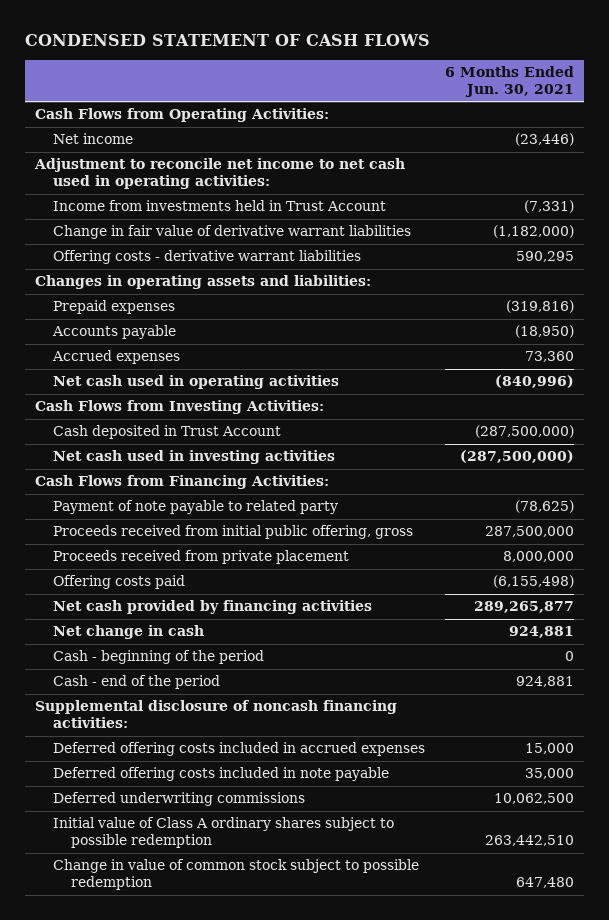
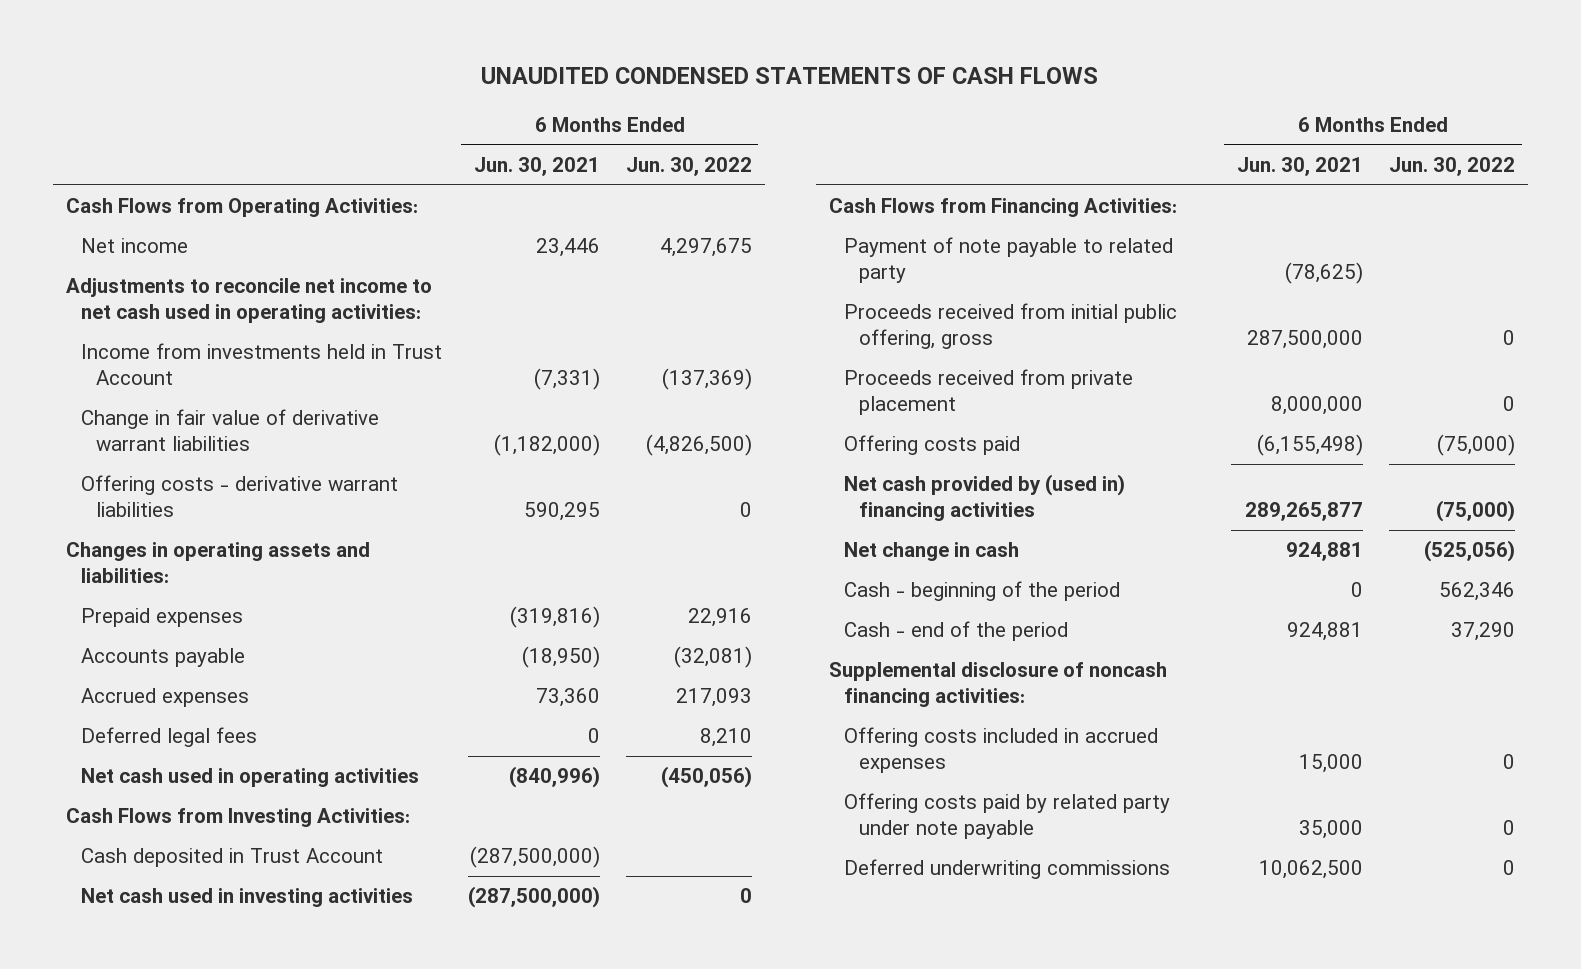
[25,34,431,47] CONDENSED STATEMENT OF CASH FLOWS -> [481,67,1099,85] UNAUDITED CONDENSED STATEMENTS OF CASH FLOWS
none -> [625,157,752,177] Jun. 30, 2022
[515,133,575,147] (23,446) -> [535,238,600,258] 23,446
[34,158,406,189] Adjustment to reconcile net income to net cash used in operating activities: -> [65,278,432,324] Adjustments to reconcile net income to net cash used in operating activities:
none -> [80,727,257,748] Deferred legal fees
[53,600,373,615] Net cash provided by financing activities -> [843,474,1125,522] Net cash provided by (used in) financing activities
[53,767,390,782] Deferred offering costs included in note payable -> none
[53,742,426,757] Deferred offering costs included in accrued expenses -> [843,727,1158,774] Offering costs included in accrued expenses
none -> [843,793,1170,840] Offering costs paid by related party under note payable
[53,817,395,848] Initial value of Class A ordinary shares subject to possible redemption -> none
[53,859,420,890] Change in value of common stock subject to possible redemption -> none

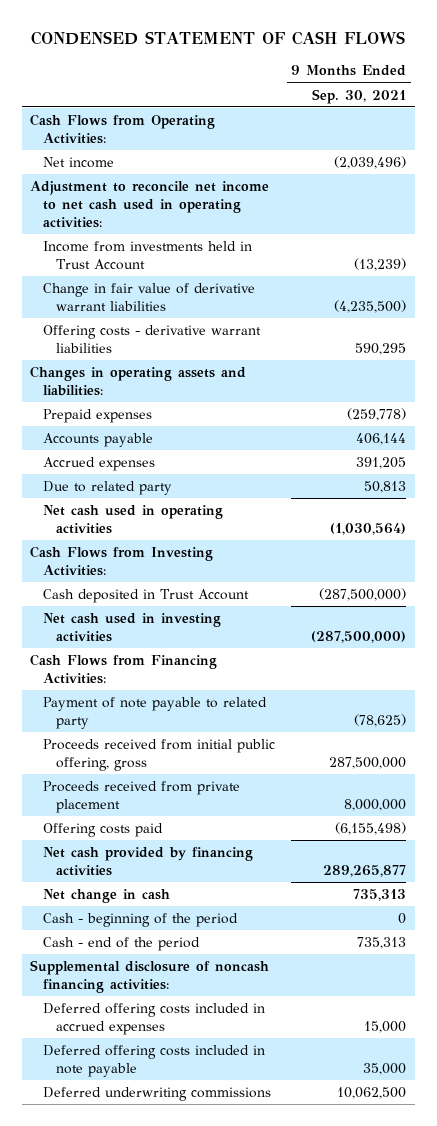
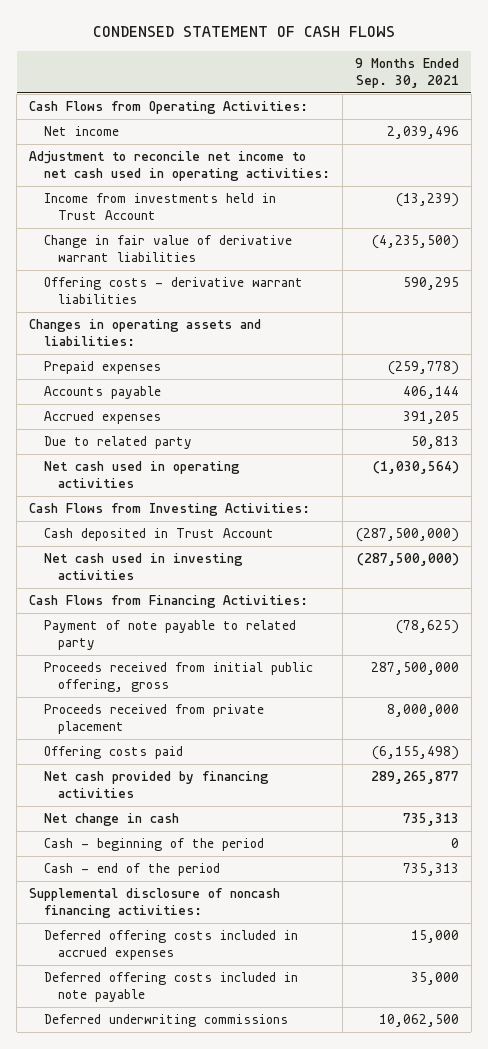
[334,156,407,170] (2,039,496) -> [386,126,459,140] 2,039,496

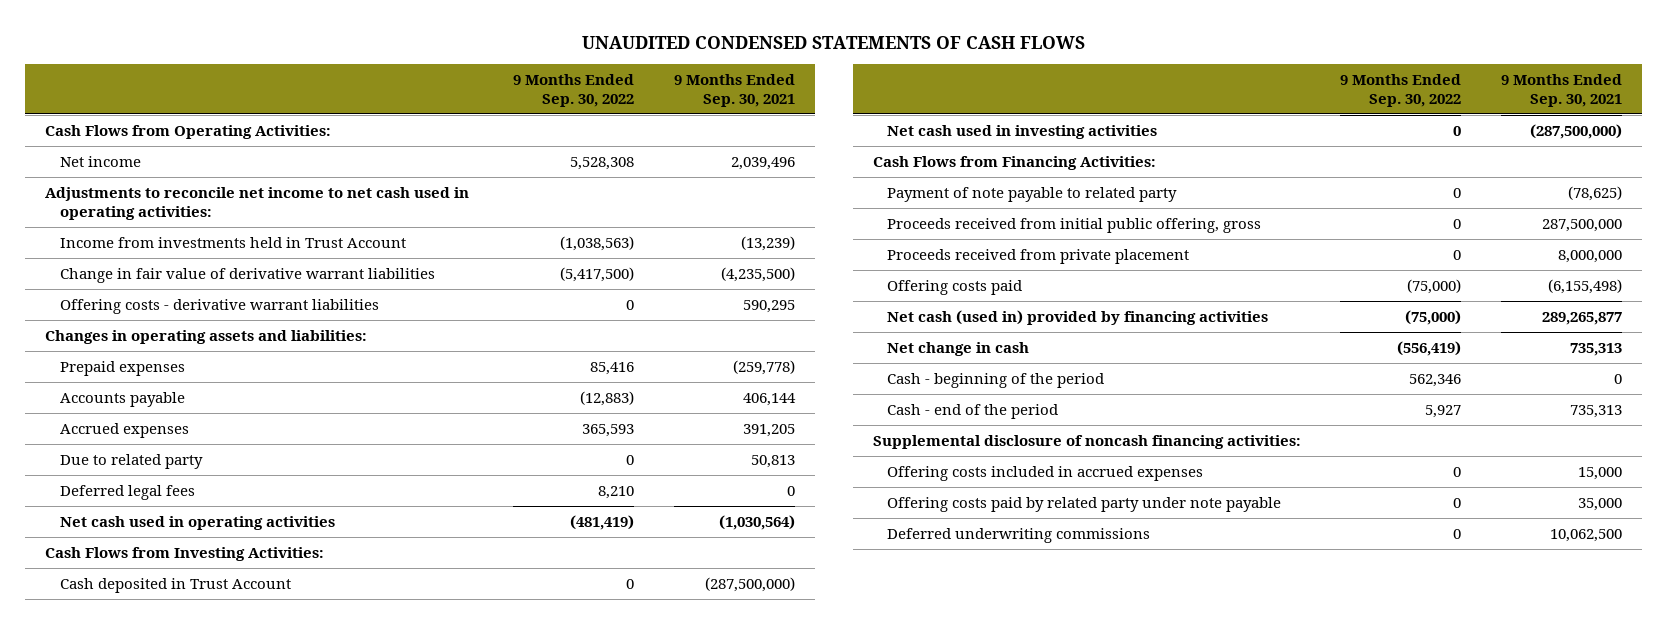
[92,26,395,38] CONDENSED STATEMENT OF CASH FLOWS -> [581,35,1085,49] UNAUDITED CONDENSED STATEMENTS OF CASH FLOWS
none -> [512,73,634,107] 9 Months Ended Sep. 30, 2022
[29,151,330,181] Adjustment to reconcile net income to net cash used in operating activities: -> [45,186,470,220] Adjustments to reconcile net income to net cash used in operating activities:
none -> [59,484,195,500] Deferred legal fees
[43,771,269,798] Net cash provided by financing activities -> [886,309,1268,325] Net cash (used in) provided by financing activities
[43,972,298,1002] Deferred offering costs included in note payable -> none
[43,930,298,960] Deferred offering costs included in accrued expenses -> [886,465,1203,481] Offering costs included in accrued expenses
none -> [886,496,1281,512] Offering costs paid by related party under note payable

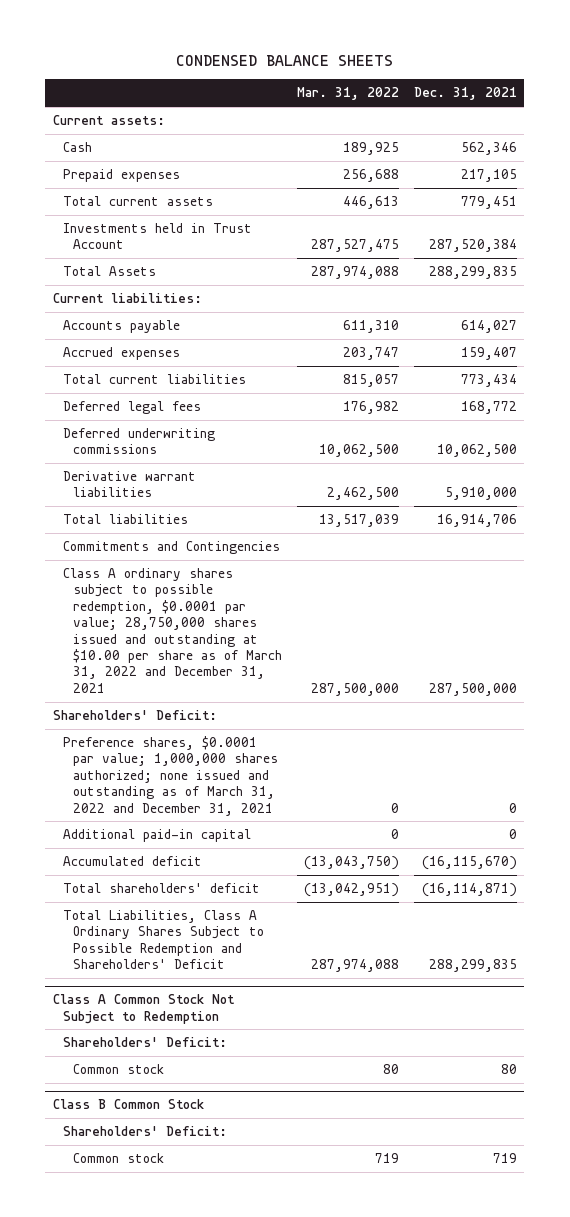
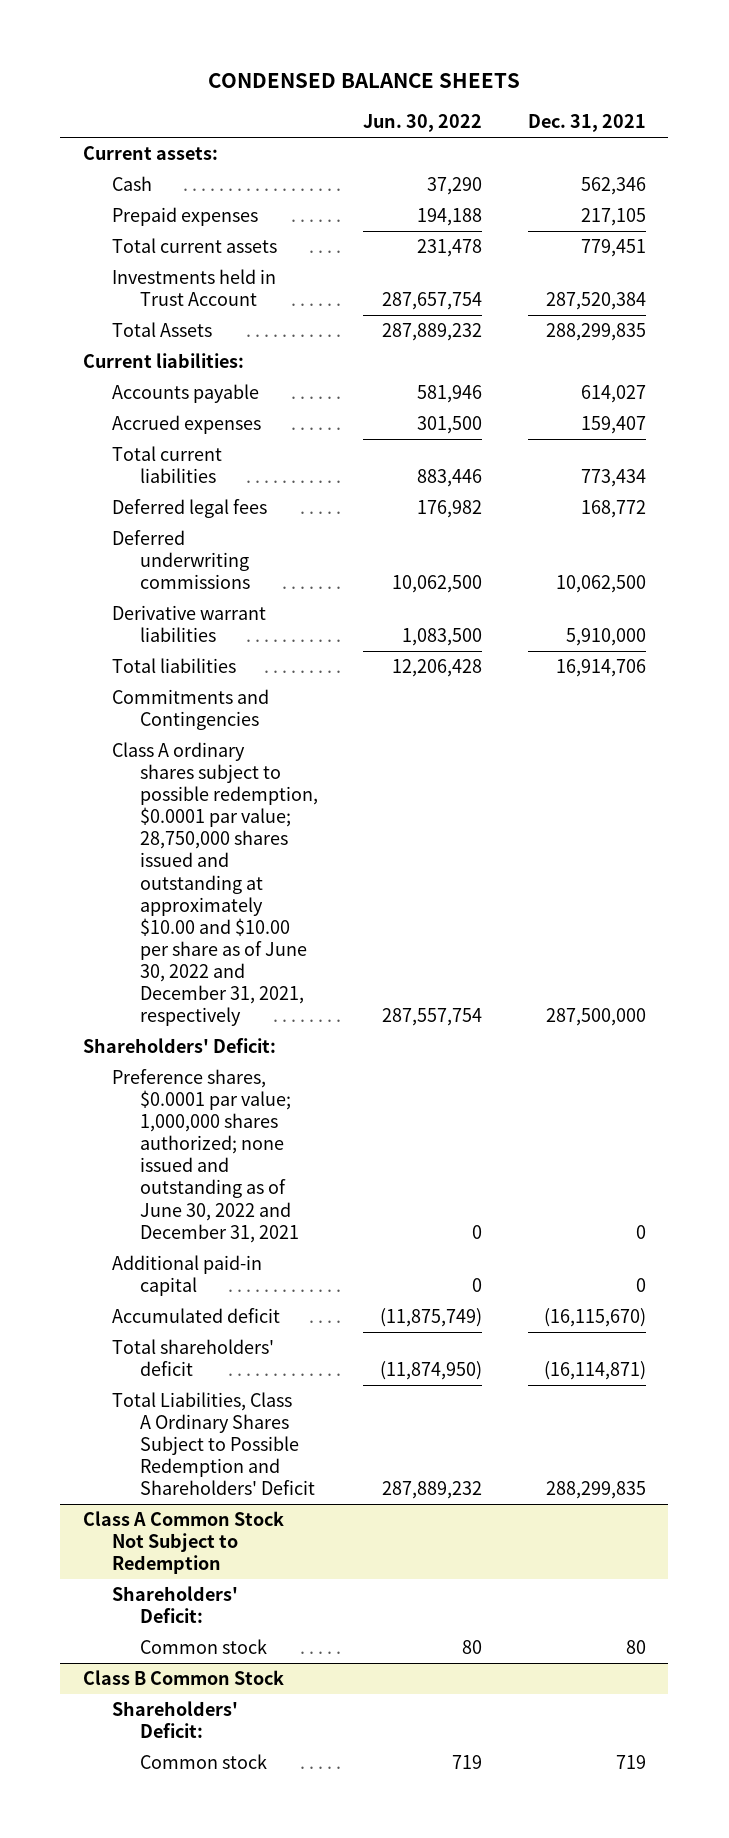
[297,87,400,101] Mar. 31, 2022 -> none
none -> [363,114,483,133] Jun. 30, 2022
[63,567,283,693] Class A ordinary shares subject to possible redemption, $0.0001 par value; 28,750,000 shares issued and outstanding at $10.00 per share as of March 31, 2022 and December 31, 2021 -> [111,742,319,1027] Class A ordinary shares subject to possible redemption, $0.0001 par value; 28,750,000 shares issued and outstanding at approximately $10.00 and $10.00 per share as of June 30, 2022 and December 31, 2021, respectively
[63,735,279,816] Preference shares, $0.0001 par value; 1,000,000 shares authorized; none issued and outstanding as of March 31, 2022 and December 31, 2021 -> [111,1069,300,1243] Preference shares, $0.0001 par value; 1,000,000 shares authorized; none issued and outstanding as of June 30, 2022 and December 31, 2021

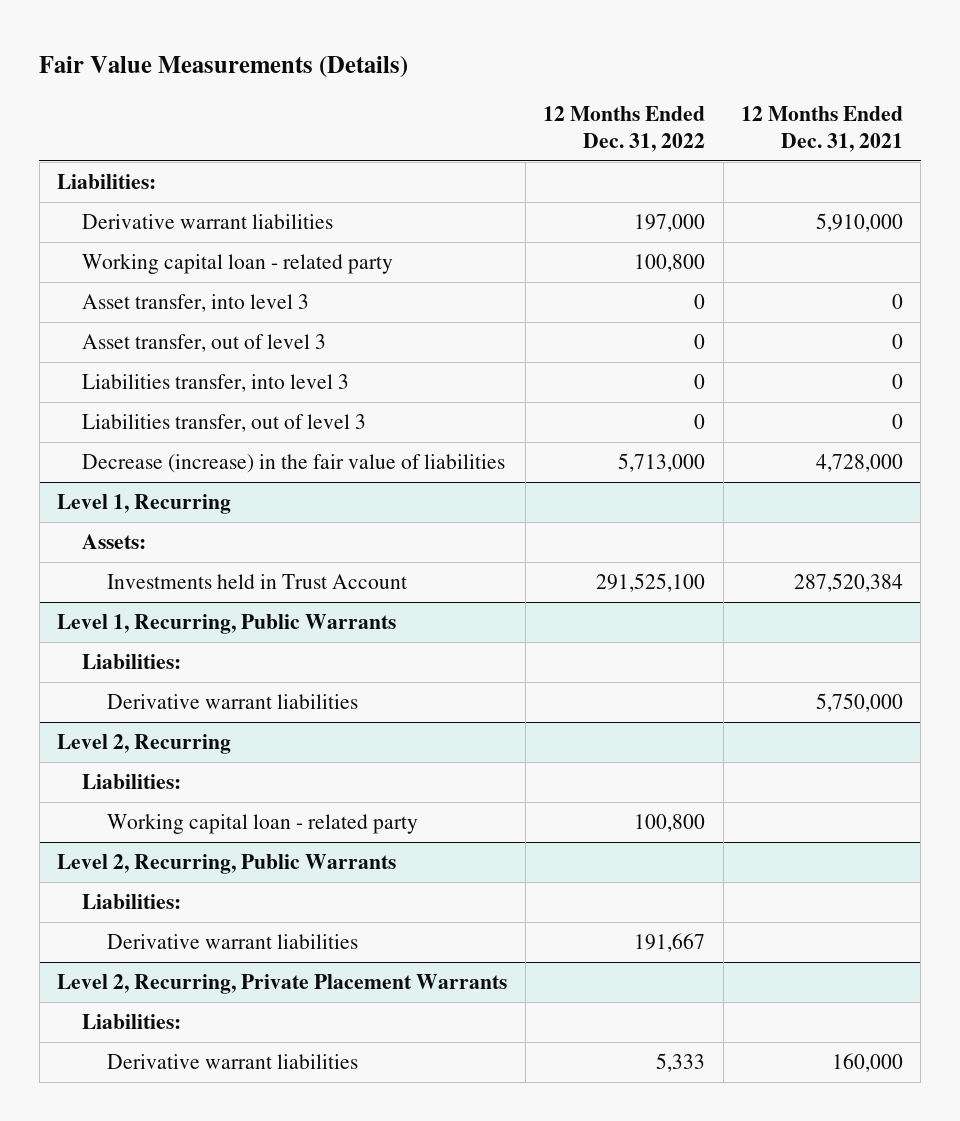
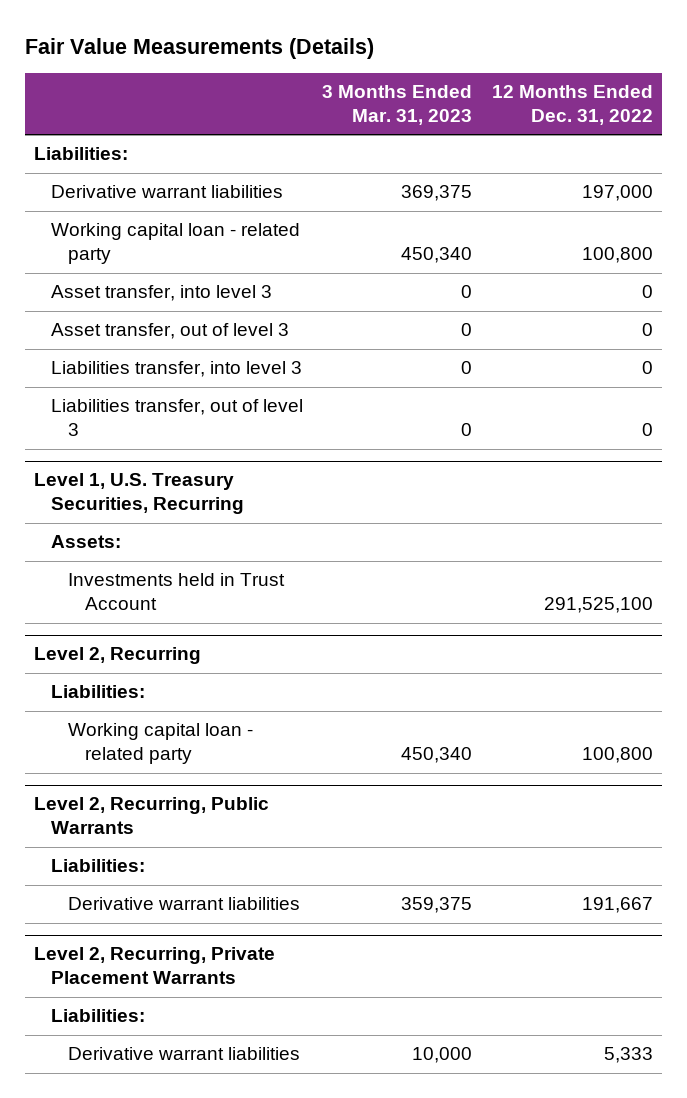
[740,106,903,152] 12 Months Ended Dec. 31, 2021 -> none
none -> [322,84,473,125] 3 Months Ended Mar. 31, 2023
[82,454,506,474] Decrease (increase) in the fair value of liabilities -> none
[57,494,232,515] Level 1, Recurring -> none
none -> [34,473,245,515] Level 1, U.S. Treasury Securities, Recurring
[57,614,397,635] Level 1, Recurring, Public Warrants -> none
[82,654,182,670] Liabilities: -> none
[107,694,359,710] Derivative warrant liabilities -> none

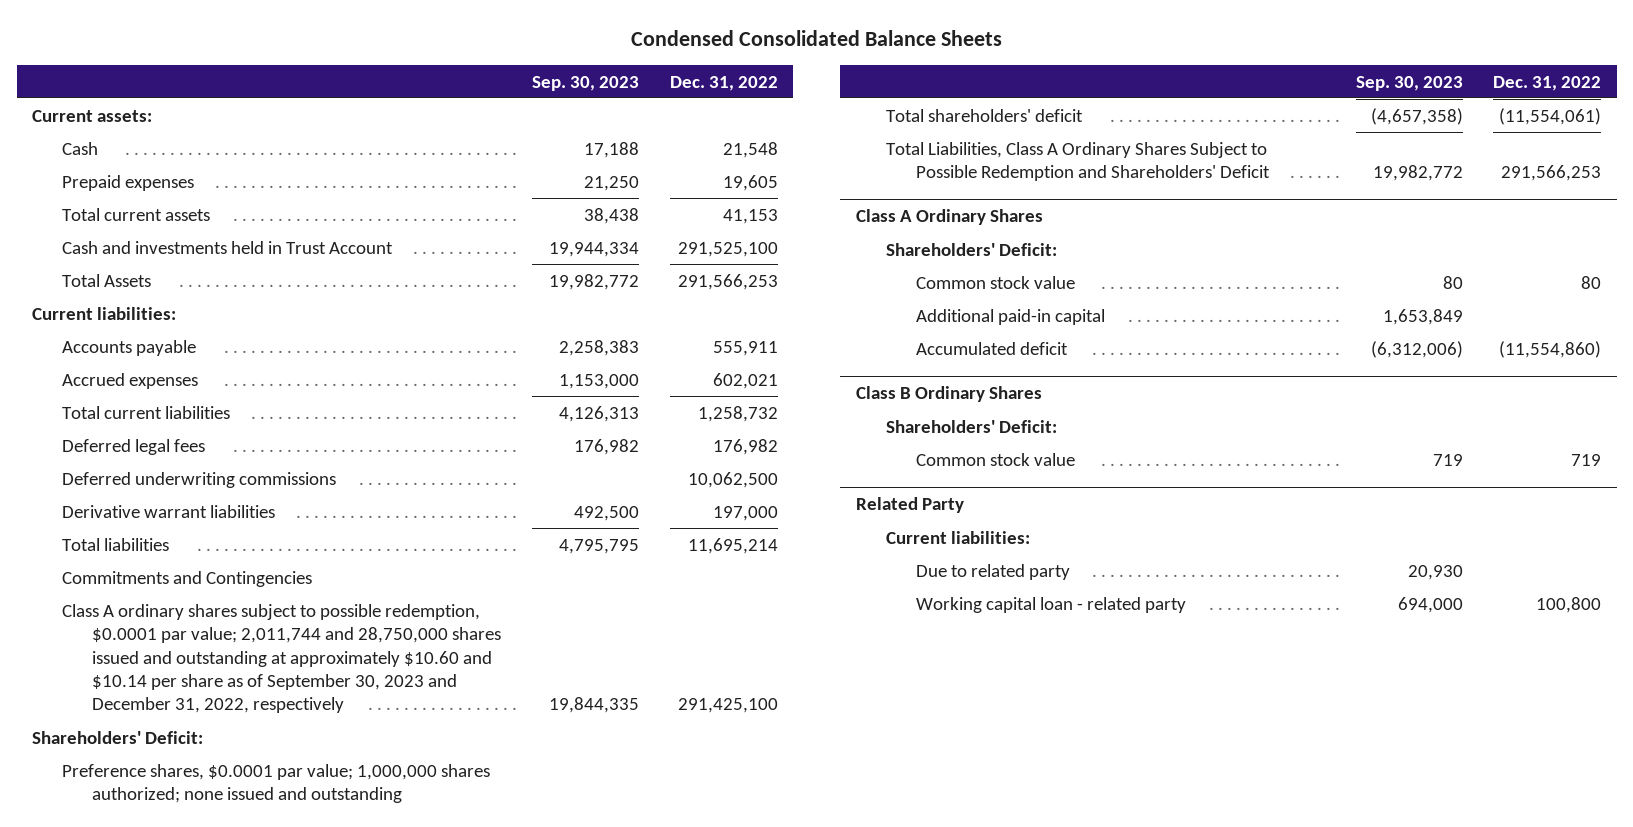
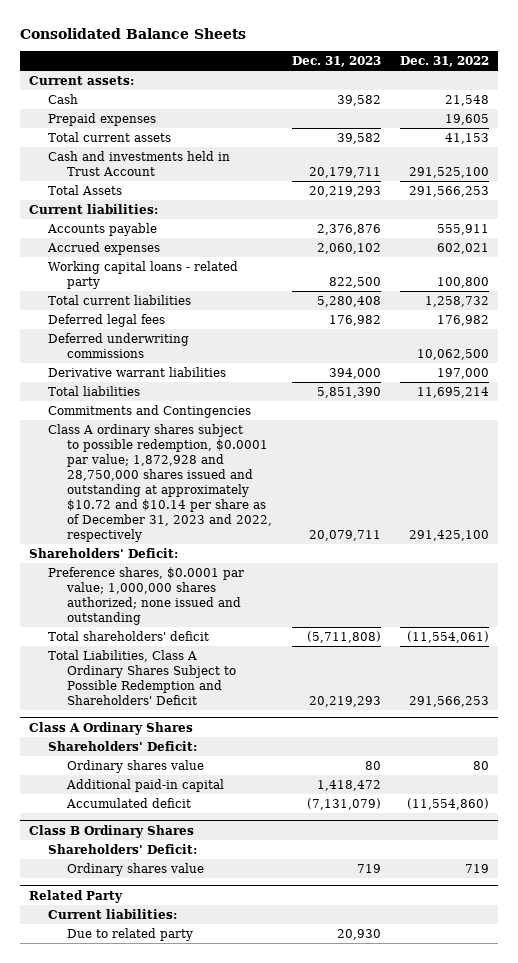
[630,30,1002,47] Condensed Consolidated Balance Sheets -> [19,27,246,39] Consolidated Balance Sheets
[531,75,639,91] Sep. 30, 2023 -> none
none -> [291,56,381,68] Dec. 31, 2023
none -> [48,261,239,290] Working capital loans - related party
[62,603,502,714] Class A ordinary shares subject to possible redemption, $0.0001 par value; 2,011,744 and 28,750,000 shares issued and outstanding at approximately $10.60 and $10.14 per share as of September 30, 2023 and December 31, 2022, respectively -> [48,424,273,543] Class A ordinary shares subject to possible redemption, $0.0001 par value; 1,872,928 and 28,750,000 shares issued and outstanding at approximately $10.72 and $10.14 per share as of December 31, 2023 and 2022, respectively
[916,275,1076,289] Common stock value -> [67,760,205,774] Ordinary shares value
[916,452,1076,466] Common stock value -> [67,863,205,877] Ordinary shares value
[916,596,1187,613] Working capital loan - related party -> none

